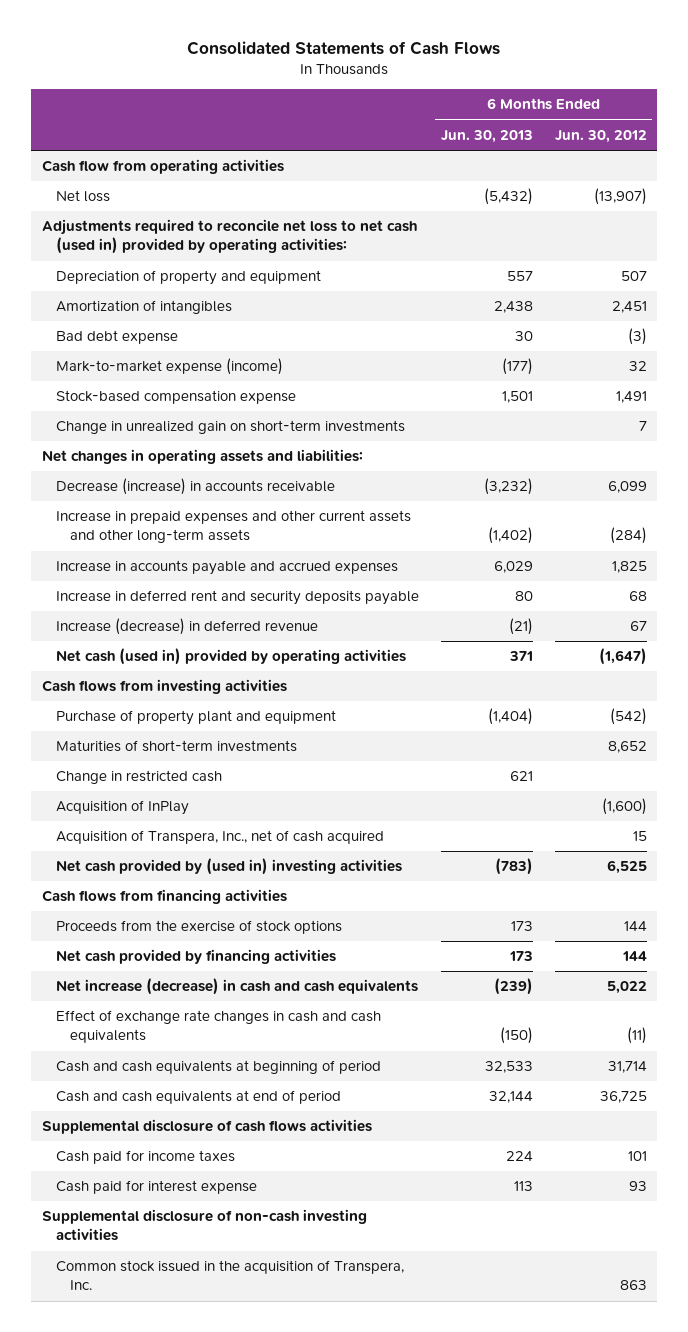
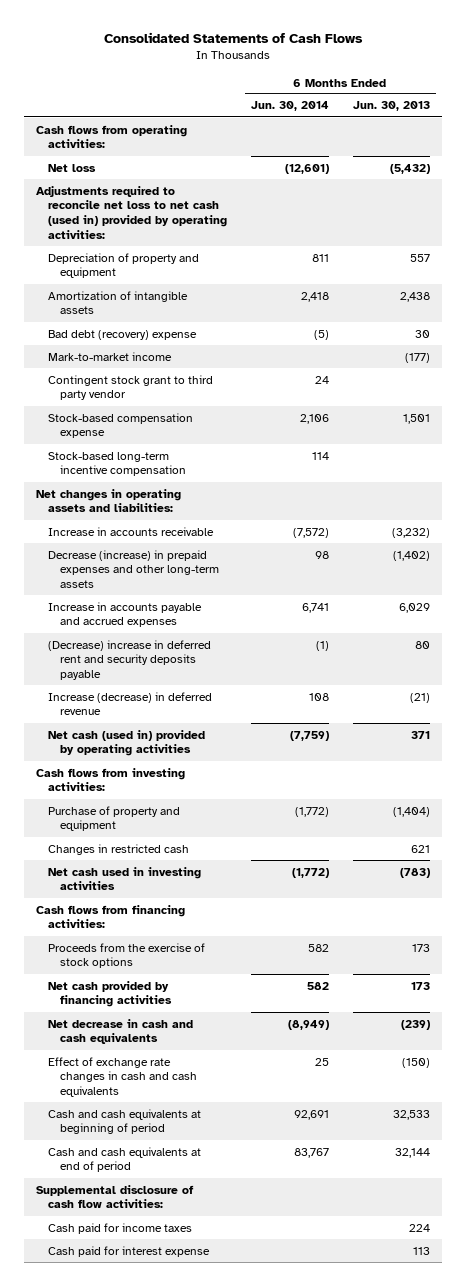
[554,129,647,143] Jun. 30, 2012 -> none
none -> [250,101,329,112] Jun. 30, 2014
[41,159,284,175] Cash flow from operating activities -> [35,124,187,149] Cash flows from operating activities:
[56,300,233,315] Amortization of intangibles -> [47,290,188,315] Amortization of intangible assets
[56,330,179,345] Bad debt expense -> [47,329,197,340] Bad debt (recovery) expense
[56,358,284,376] Mark-to-market expense (income) -> [47,351,172,361] Mark-to-market income
none -> [47,374,213,401] Contingent stock grant to third party vendor
[56,420,406,435] Change in unrealized gain on short-term investments -> none
none -> [47,451,186,477] Stock-based long-term incentive compensation
[56,478,336,496] Decrease (increase) in accounts receivable -> [47,526,214,536] Increase in accounts receivable
[56,510,412,544] Increase in prepaid expenses and other current assets and other long-term assets -> [47,549,219,589] Decrease (increase) in prepaid expenses and other long-term assets
[56,590,420,606] Increase in deferred rent and security deposits payable -> [47,639,211,681] (Decrease) increase in deferred rent and security deposits payable
[56,740,298,753] Maturities of short-term investments -> none
[56,800,190,816] Acquisition of InPlay -> none
[56,830,385,845] Acquisition of Transpera, Inc., net of cash acquired -> none
[41,679,287,695] Cash flows from investing activities -> [35,767,185,792] Cash flows from investing activities:
[56,710,337,726] Purchase of property plant and equipment -> [47,805,180,832] Purchase of property and equipment
[56,770,223,785] Change in restricted cash -> [47,843,189,855] Changes in restricted cash
[56,858,403,876] Net cash provided by (used in) investing activities -> [47,866,201,891] Net cash used in investing activities
[41,889,287,905] Cash flows from financing activities -> [35,904,185,929] Cash flows from financing activities:
[56,978,419,996] Net increase (decrease) in cash and cash equivalents -> [47,1018,193,1045] Net decrease in cash and cash equivalents
[41,1119,372,1135] Supplemental disclosure of cash flows activities -> [35,1184,194,1209] Supplemental disclosure of cash flow activities:
[41,1209,367,1242] Supplemental disclosure of non-cash investing activities -> none
[56,1260,405,1291] Common stock issued in the acquisition of Transpera, Inc. -> none

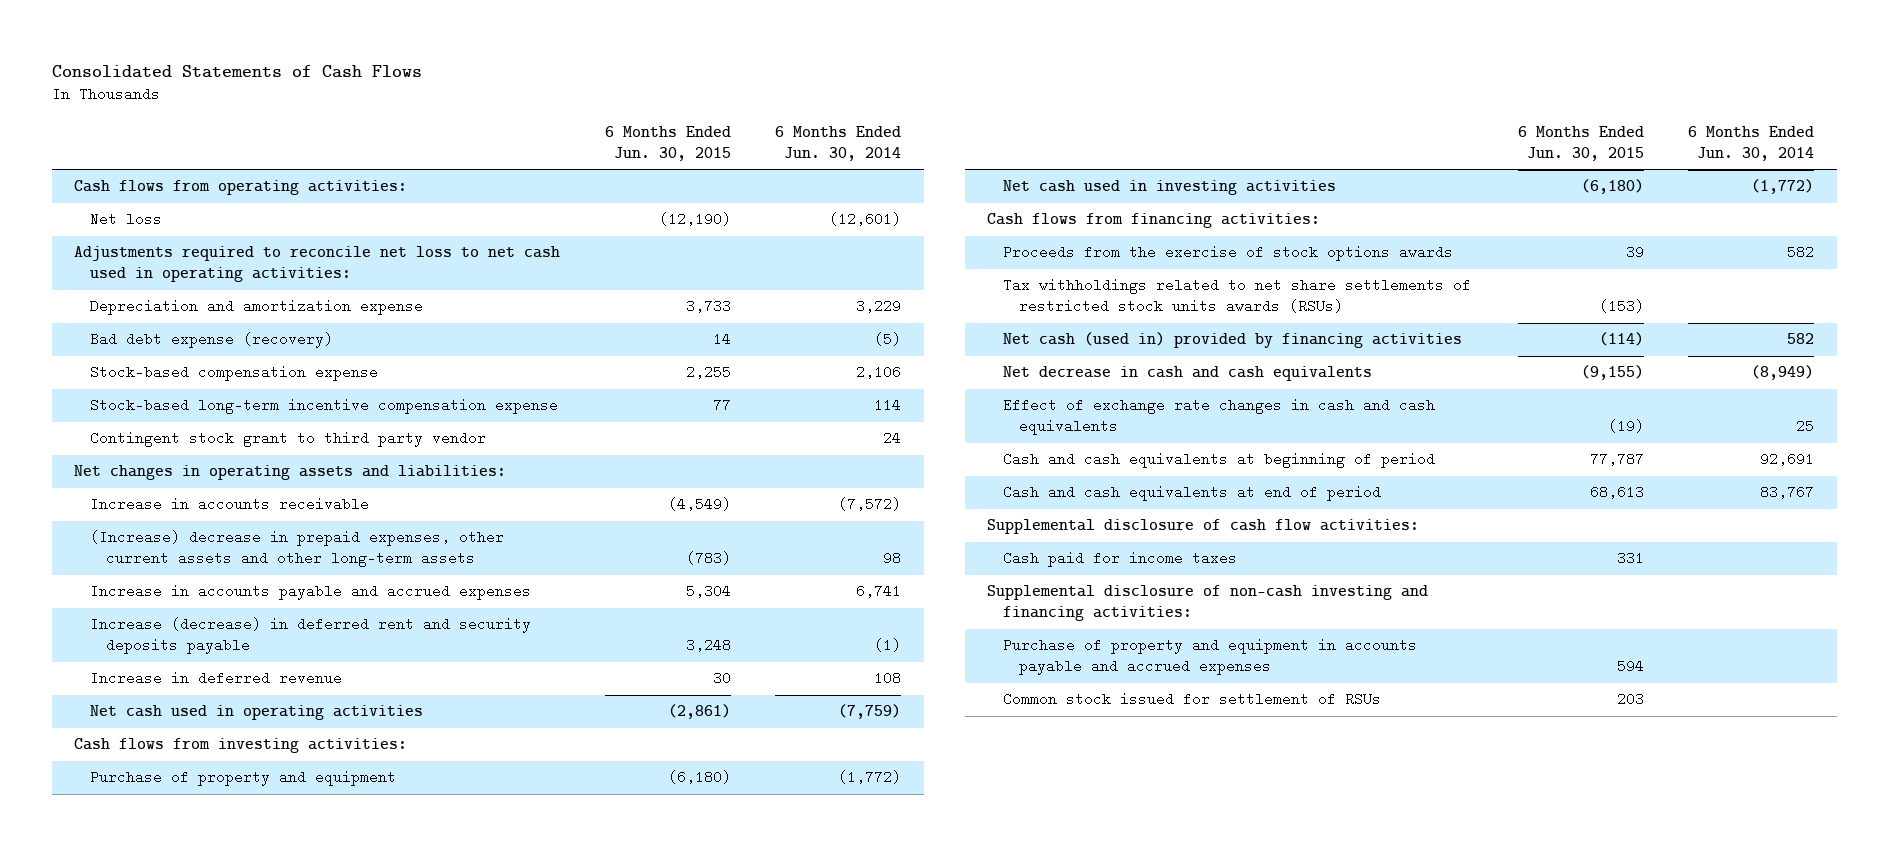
[352,101,430,112] Jun. 30, 2013 -> none
none -> [604,125,731,161] 6 Months Ended Jun. 30, 2015
[47,290,188,315] Amortization of intangible assets -> none
[47,351,172,361] Mark-to-market income -> none
[35,185,227,239] Adjustments required to reconcile net loss to net cash (used in) provided by operating activities: -> [74,246,561,283] Adjustments required to reconcile net loss to net cash used in operating activities:
[47,252,199,279] Depreciation of property and equipment -> [90,299,424,316] Depreciation and amortization expense
[311,253,329,262] 811 -> [856,299,902,314] 3,229
[47,329,197,340] Bad debt (recovery) expense -> [90,332,334,349] Bad debt expense (recovery)
[47,451,186,477] Stock-based long-term incentive compensation -> [90,398,559,415] Stock-based long-term incentive compensation expense
[47,374,213,401] Contingent stock grant to third party vendor -> [90,431,487,448] Contingent stock grant to third party vendor
[47,549,219,589] Decrease (increase) in prepaid expenses and other long-term assets -> [90,530,505,568] (Increase) decrease in prepaid expenses, other current assets and other long-term assets
[47,639,211,681] (Decrease) increase in deferred rent and security deposits payable -> [90,617,532,655] Increase (decrease) in deferred rent and security deposits payable
[47,691,212,716] Increase (decrease) in deferred revenue -> [90,671,343,686] Increase in deferred revenue
[47,729,205,757] Net cash (used in) provided by operating activities -> [90,705,424,721] Net cash used in operating activities
[47,843,189,855] Changes in restricted cash -> none
[47,942,205,969] Proceeds from the exercise of stock options -> [1002,245,1453,262] Proceeds from the exercise of stock options awards
none -> [1002,278,1471,314] Tax withholdings related to net share settlements of restricted stock units awards (RSUs)
[47,980,172,1008] Net cash provided by financing activities -> [1002,332,1462,349] Net cash (used in) provided by financing activities
[47,1245,210,1257] Cash paid for interest expense -> none
none -> [986,585,1428,622] Supplemental disclosure of non-cash investing and financing activities:
none -> [1002,638,1417,676] Purchase of property and equipment in accounts payable and accrued expenses
none -> [1002,692,1381,707] Common stock issued for settlement of RSUs

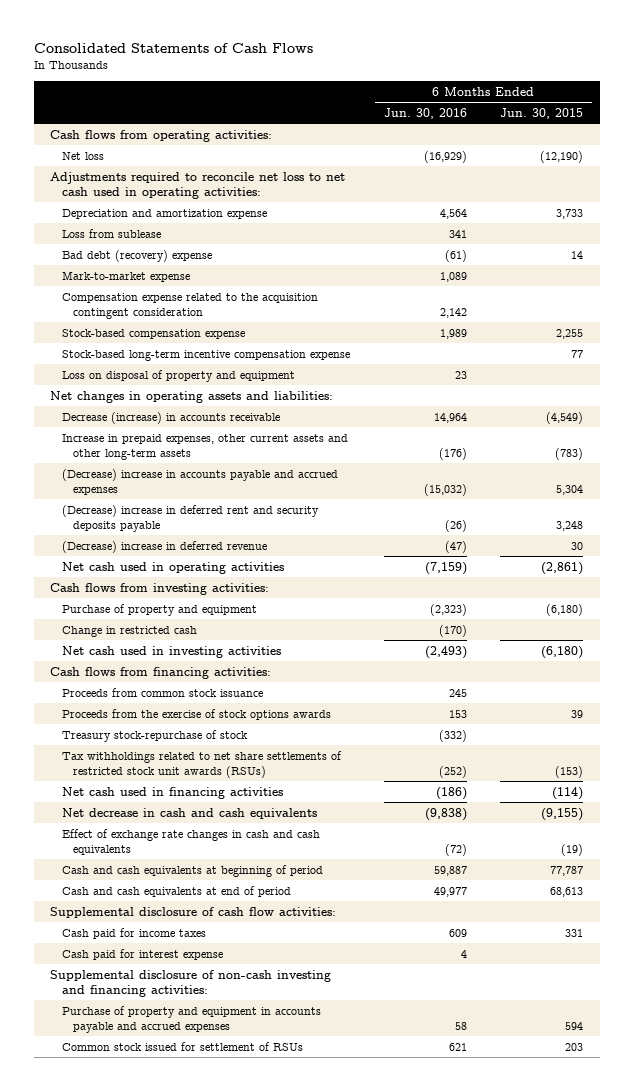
[775,125,902,161] 6 Months Ended Jun. 30, 2014 -> none
none -> [383,108,467,120] Jun. 30, 2016
none -> [61,228,161,238] Loss from sublease
[90,332,334,349] Bad debt expense (recovery) -> [61,249,212,262] Bad debt (recovery) expense
none -> [61,270,190,282] Mark-to-market expense
none -> [61,292,318,319] Compensation expense related to the acquisition contingent consideration
[90,431,487,448] Contingent stock grant to third party vendor -> none
none -> [61,369,295,382] Loss on disposal of property and equipment
[90,497,370,512] Increase in accounts receivable -> [61,411,280,424] Decrease (increase) in accounts receivable
[90,530,505,568] (Increase) decrease in prepaid expenses, other current assets and other long-term assets -> [61,433,348,460] Increase in prepaid expenses, other current assets and other long-term assets
[90,584,532,601] Increase in accounts payable and accrued expenses -> [61,468,338,495] (Decrease) increase in accounts payable and accrued expenses
[90,617,532,655] Increase (decrease) in deferred rent and security deposits payable -> [61,504,319,532] (Decrease) increase in deferred rent and security deposits payable
[90,671,343,686] Increase in deferred revenue -> [61,540,267,553] (Decrease) increase in deferred revenue
none -> [61,625,197,637] Change in restricted cash
none -> [61,687,263,697] Proceeds from common stock issuance
none -> [61,729,248,742] Treasury stock-repurchase of stock
[1002,278,1471,314] Tax withholdings related to net share settlements of restricted stock units awards (RSUs) -> [61,750,342,778] Tax withholdings related to net share settlements of restricted stock unit awards (RSUs)
[1002,332,1462,349] Net cash (used in) provided by financing activities -> [61,786,283,799] Net cash used in financing activities
none -> [61,948,223,960] Cash paid for interest expense

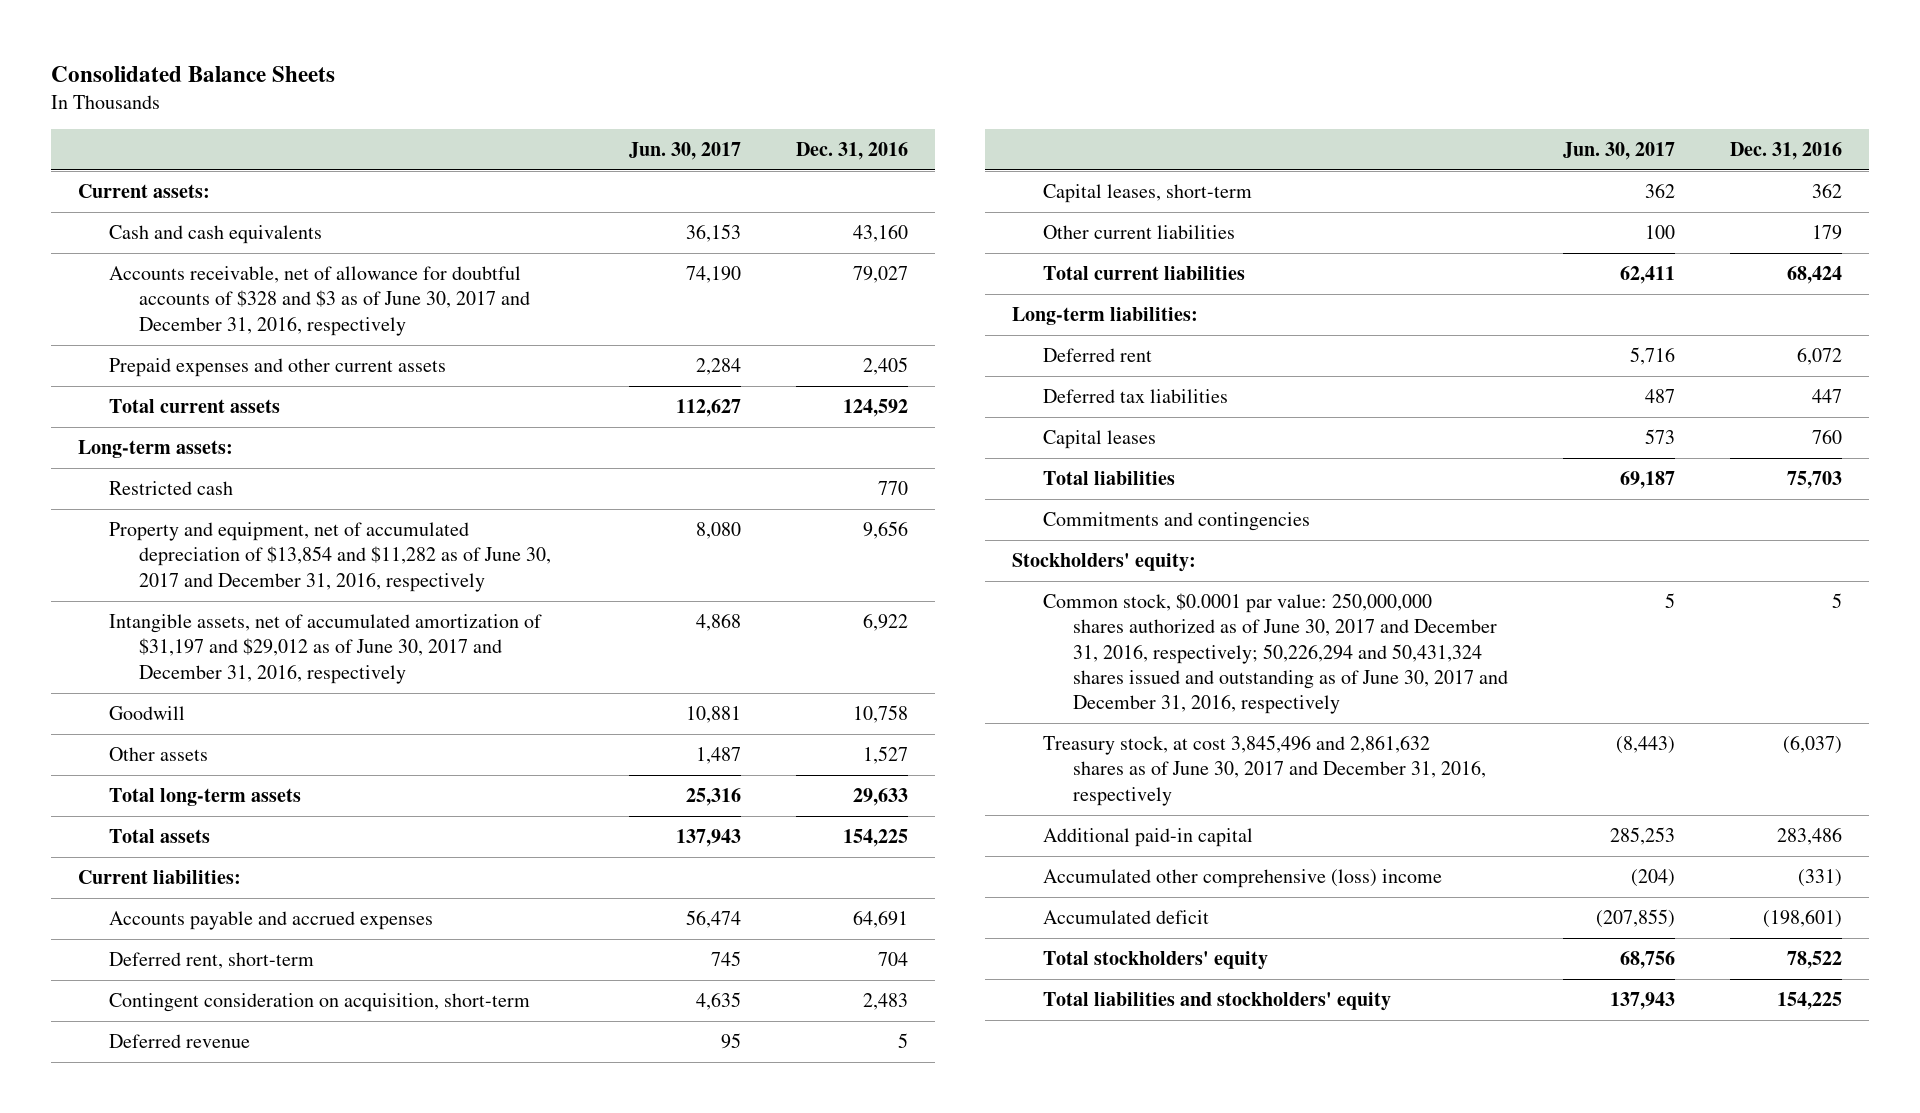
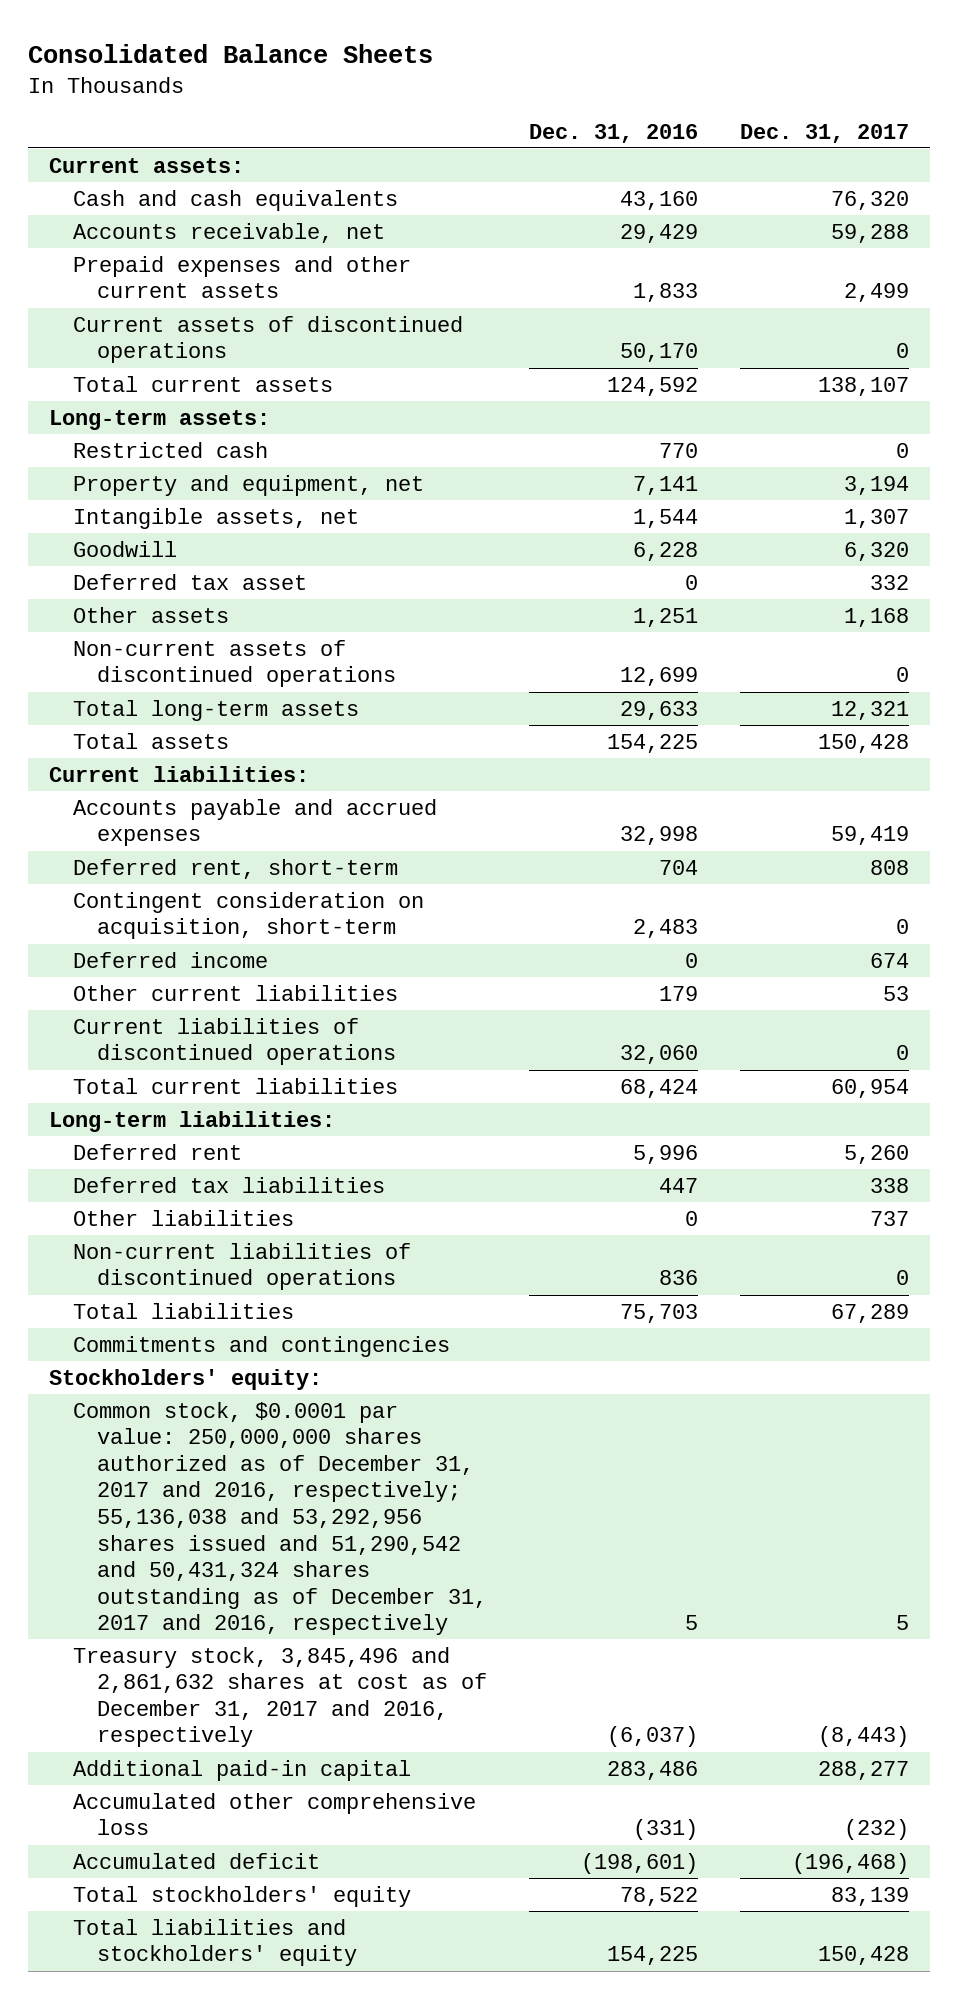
[628,141,741,160] Jun. 30, 2017 -> none
none -> [740,123,910,143] Dec. 31, 2017
[108,266,531,336] Accounts receivable, net of allowance for doubtful accounts of $328 and $3 as of June 30, 2017 and December 31, 2016, respectively -> none
none -> [73,222,386,243] Accounts receivable, net
[862,357,908,376] 2,405 -> [633,283,699,303] 1,833
none -> [73,315,464,364] Current assets of discontinued operations
[108,614,542,684] Intangible assets, net of accumulated amortization of $31,197 and $29,012 as of June 30, 2017 and December 31, 2016, respectively -> none
[108,522,552,592] Property and equipment, net of accumulated depreciation of $13,854 and $11,282 as of June 30, 2017 and December 31, 2016, respectively -> [73,474,425,496] Property and equipment, net
[862,521,908,540] 9,656 -> [633,475,699,495] 7,141
none -> [73,507,360,529] Intangible assets, net
[852,705,908,724] 10,758 -> [633,541,699,561] 6,228
none -> [73,573,308,590] Deferred tax asset
[862,746,908,765] 1,527 -> [633,607,699,627] 1,251
none -> [73,639,397,688] Non-current assets of discontinued operations
[852,910,908,929] 64,691 -> [620,826,699,846] 32,998
[1042,184,1252,204] Capital leases, short-term -> none
[108,1034,250,1049] Deferred revenue -> [73,951,269,968] Deferred income
[897,1033,908,1049] 5 -> [685,952,699,968] 0
none -> [73,1017,397,1066] Current liabilities of discontinued operations
[1796,347,1842,366] 6,072 -> [633,1144,699,1164] 5,996
[1042,430,1156,450] Capital leases -> none
none -> [73,1209,295,1226] Other liabilities
none -> [73,1242,412,1291] Non-current liabilities of discontinued operations
[1042,593,1509,715] Common stock, $0.0001 par value: 250,000,000 shares authorized as of June 30, 2017 and December 31, 2016, respectively; 50,226,294 and 50,431,324 shares issued and outstanding as of June 30, 2017 and December 31, 2016, respectively -> [73,1401,488,1636] Common stock, $0.0001 par value: 250,000,000 shares authorized as of December 31, 2017 and 2016, respectively; 55,136,038 and 53,292,956 shares issued and 51,290,542 and 50,431,324 shares outstanding as of December 31, 2017 and 2016, respectively
[1042,735,1487,806] Treasury stock, at cost 3,845,496 and 2,861,632 shares as of June 30, 2017 and December 31, 2016, respectively -> [73,1646,488,1748] Treasury stock, 3,845,496 and 2,861,632 shares at cost as of December 31, 2017 and 2016, respectively
[1042,869,1442,889] Accumulated other comprehensive (loss) income -> [73,1792,477,1836] Accumulated other comprehensive loss

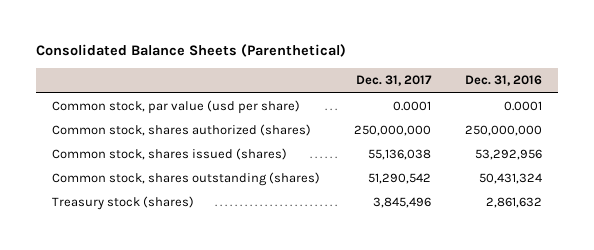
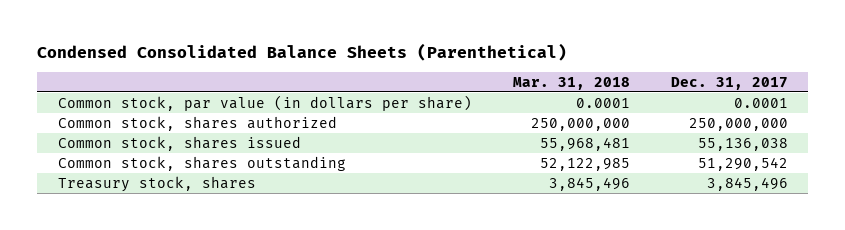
[35,44,346,58] Consolidated Balance Sheets (Parenthetical) -> [36,43,567,62] Condensed Consolidated Balance Sheets (Parenthetical)
[464,75,542,87] Dec. 31, 2016 -> none
none -> [512,76,630,90] Mar. 31, 2018
[52,100,301,115] Common stock, par value (usd per share) -> [57,94,472,111] Common stock, par value (in dollars per share)
[52,124,312,137] Common stock, shares authorized (shares) -> [57,115,337,131] Common stock, shares authorized
[52,148,288,161] Common stock, shares issued (shares) -> [57,135,301,151] Common stock, shares issued
[52,172,321,187] Common stock, shares outstanding (shares) -> [57,155,346,171] Common stock, shares outstanding
[52,196,195,211] Treasury stock (shares) -> [57,175,256,192] Treasury stock, shares

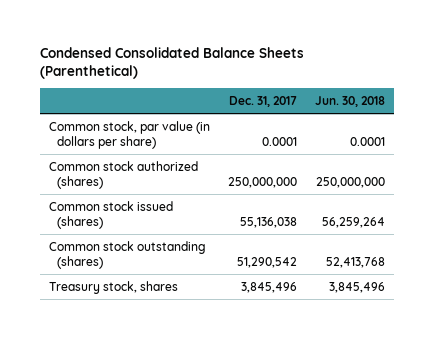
[512,76,630,90] Mar. 31, 2018 -> none
none -> [314,95,385,107] Jun. 30, 2018
[57,115,337,131] Common stock, shares authorized -> [48,160,198,189] Common stock authorized (shares)
[57,135,301,151] Common stock, shares issued -> [48,200,173,229] Common stock issued (shares)
[57,155,346,171] Common stock, shares outstanding -> [48,240,206,269] Common stock outstanding (shares)

